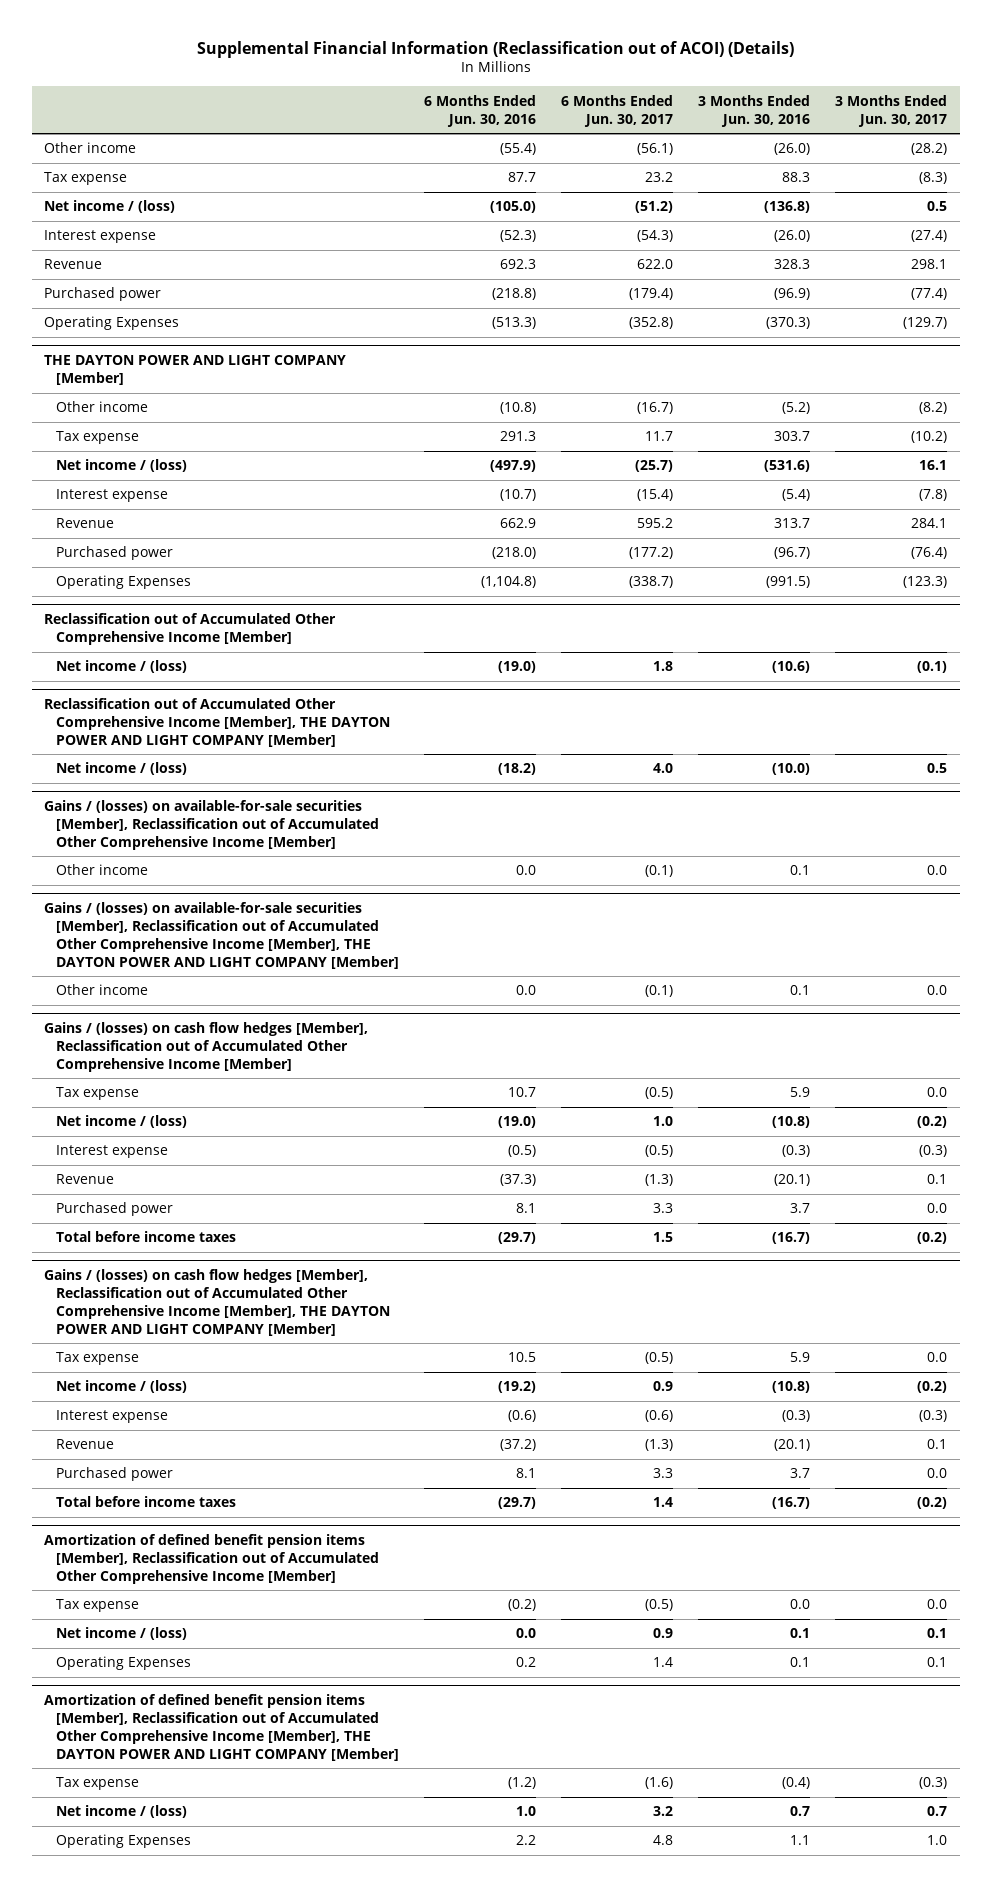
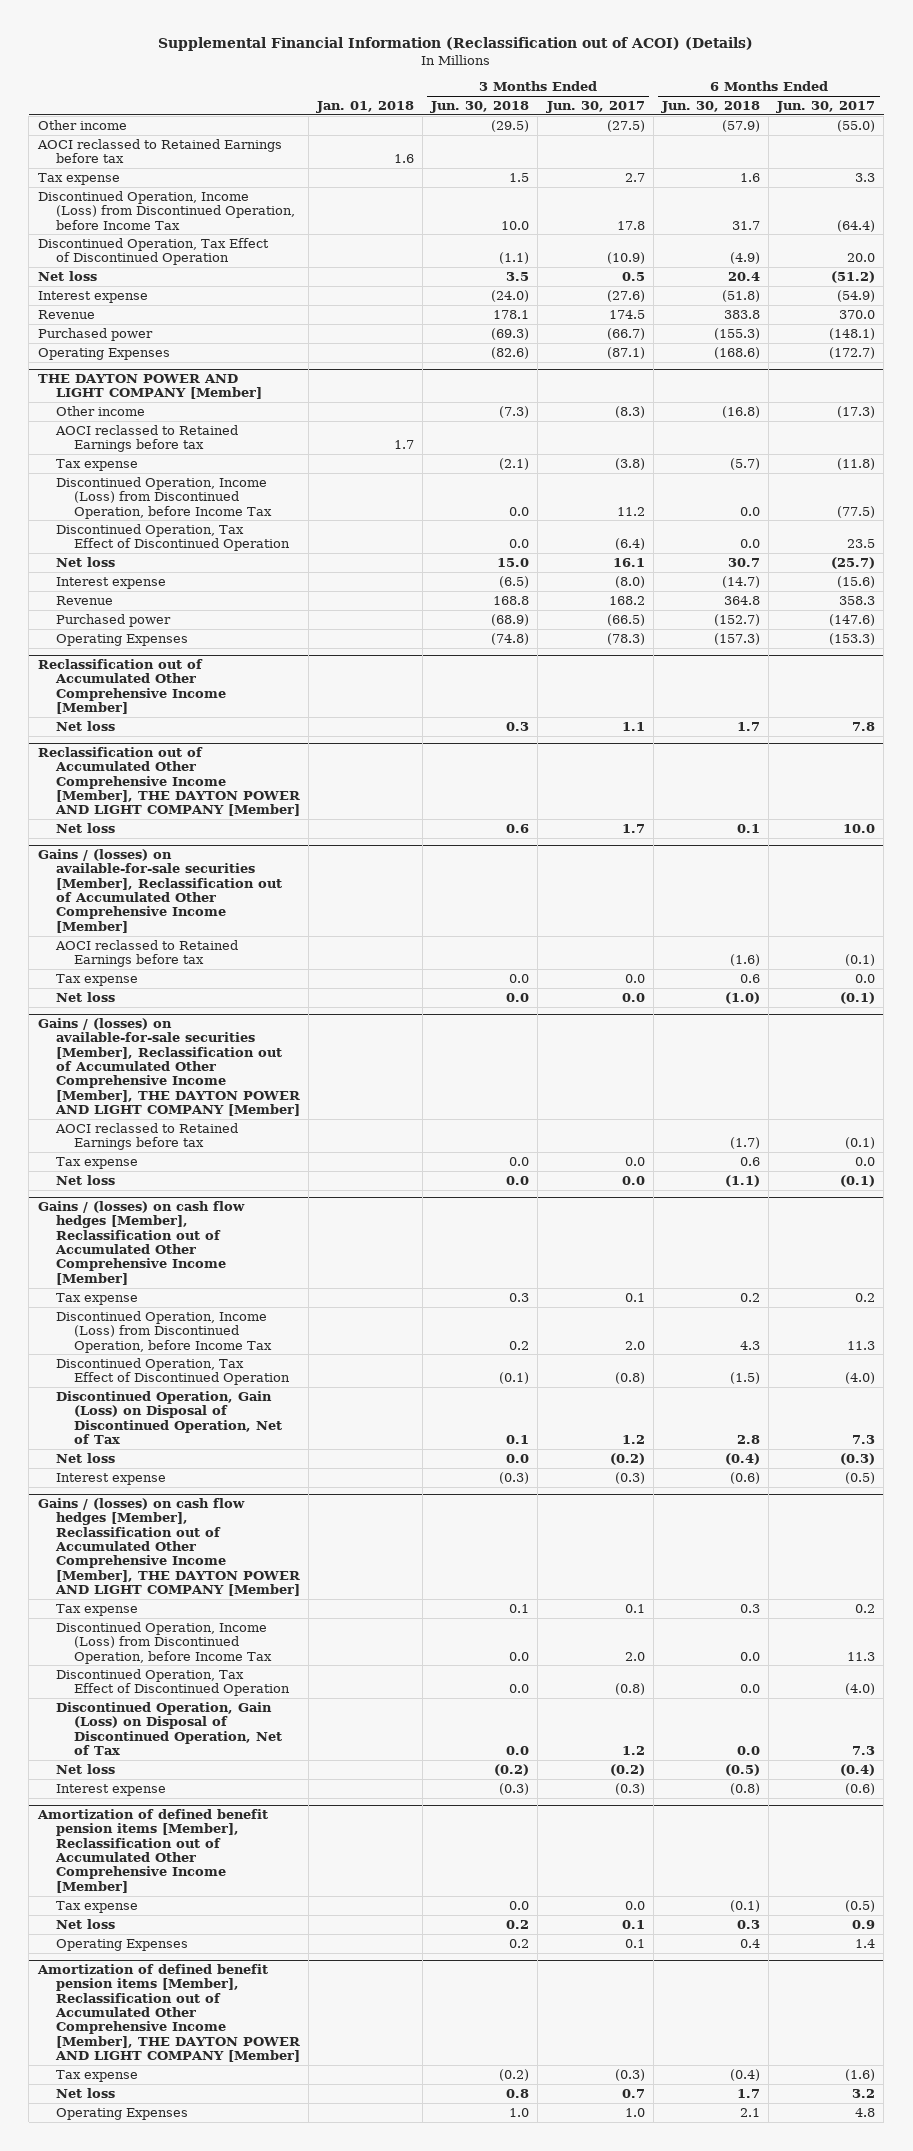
[423,94,536,127] 6 Months Ended Jun. 30, 2016 -> none
[697,94,810,127] 3 Months Ended Jun. 30, 2016 -> none
none -> [315,100,414,113] Jan. 01, 2018
none -> [430,100,530,113] Jun. 30, 2018
none -> [660,100,760,113] Jun. 30, 2018
[636,143,673,156] (56.1) -> [837,119,876,132] (55.0)
[911,143,948,156] (28.2) -> [606,119,645,132] (27.5)
none -> [36,138,282,164] AOCI reclassed to Retained Earnings before tax
[644,172,673,183] 23.2 -> [855,172,876,182] 3.3
[919,172,948,185] (8.3) -> [624,172,645,182] 2.7
none -> [37,190,295,230] Discontinued Operation, Income (Loss) from Discontinued Operation, before Income Tax
none -> [37,237,269,266] Discontinued Operation, Tax Effect of Discontinued Operation
[44,200,176,214] Net income / (loss) -> [37,270,97,281] Net loss
[636,230,673,243] (54.3) -> [837,289,876,302] (54.9)
[911,230,948,243] (27.4) -> [606,289,645,302] (27.6)
[636,259,673,270] 622.0 -> [839,309,876,319] 370.0
[911,259,948,270] 298.1 -> [608,309,645,319] 174.5
[628,288,673,301] (179.4) -> [829,327,876,340] (148.1)
[911,288,948,301] (77.4) -> [606,327,645,340] (66.7)
[628,317,673,330] (352.8) -> [829,346,876,359] (172.7)
[903,317,948,330] (129.7) -> [606,346,645,359] (87.1)
[636,402,673,415] (16.7) -> [837,405,876,418] (17.3)
[919,402,948,415] (8.2) -> [614,405,645,418] (8.3)
none -> [54,424,238,453] AOCI reclassed to Retained Earnings before tax
[644,431,673,442] 11.7 -> [837,457,876,470] (11.8)
[911,431,948,444] (10.2) -> [614,457,645,470] (3.8)
none -> [55,476,272,519] Discontinued Operation, Income (Loss) from Discontinued Operation, before Income Tax
none -> [55,523,290,552] Discontinued Operation, Tax Effect of Discontinued Operation
[55,459,187,473] Net income / (loss) -> [55,556,115,567] Net loss
[636,489,673,502] (15.4) -> [837,575,876,588] (15.6)
[919,489,948,502] (7.8) -> [614,575,645,588] (8.0)
[636,518,673,529] 595.2 -> [839,595,876,605] 358.3
[911,518,948,529] 284.1 -> [608,595,645,605] 168.2
[628,547,673,560] (177.2) -> [829,613,876,626] (147.6)
[911,547,948,560] (76.4) -> [606,613,645,626] (66.5)
[628,576,673,589] (338.7) -> [829,632,876,645] (153.3)
[903,576,948,589] (123.3) -> [606,632,645,645] (78.3)
[55,660,187,674] Net income / (loss) -> [55,720,115,731] Net loss
[652,661,673,672] 1.8 -> [852,721,876,731] 7.8
[917,661,948,674] (0.1) -> [621,721,645,731] 1.1
[55,762,187,776] Net income / (loss) -> [55,822,115,833] Net loss
[652,763,673,774] 4.0 -> [843,823,876,833] 10.0
[927,763,948,774] 0.5 -> [621,823,645,833] 1.7
[55,864,148,876] Other income -> none
none -> [54,939,238,968] AOCI reclassed to Retained Earnings before tax
none -> [55,973,138,986] Tax expense
none -> [55,991,115,1002] Net loss
[55,984,148,996] Other income -> none
none -> [54,1122,238,1151] AOCI reclassed to Retained Earnings before tax
none -> [55,1156,138,1169] Tax expense
none -> [55,1174,115,1185] Net loss
[644,1087,673,1100] (0.5) -> [855,1292,876,1302] 0.2
[927,1087,948,1098] 0.0 -> [624,1292,645,1302] 0.1
none -> [55,1310,272,1353] Discontinued Operation, Income (Loss) from Discontinued Operation, before Income Tax
none -> [55,1357,290,1386] Discontinued Operation, Tax Effect of Discontinued Operation
none -> [55,1390,282,1444] Discontinued Operation, Gain (Loss) on Disposal of Discontinued Operation, Net of Tax
[55,1115,187,1129] Net income / (loss) -> [55,1452,115,1463] Net loss
[652,1116,673,1127] 1.0 -> [840,1452,876,1465] (0.3)
[55,1174,114,1185] Revenue -> none
[55,1202,173,1217] Purchased power -> none
[55,1231,236,1243] Total before income taxes -> none
[644,1352,673,1365] (0.5) -> [855,1603,876,1613] 0.2
[927,1352,948,1363] 0.0 -> [624,1603,645,1613] 0.1
none -> [55,1621,272,1664] Discontinued Operation, Income (Loss) from Discontinued Operation, before Income Tax
none -> [55,1668,290,1697] Discontinued Operation, Tax Effect of Discontinued Operation
none -> [55,1701,282,1755] Discontinued Operation, Gain (Loss) on Disposal of Discontinued Operation, Net of Tax
[55,1380,187,1394] Net income / (loss) -> [55,1763,115,1774] Net loss
[652,1381,673,1392] 0.9 -> [840,1763,876,1776] (0.4)
[55,1439,114,1450] Revenue -> none
[55,1467,173,1482] Purchased power -> none
[55,1496,236,1508] Total before income taxes -> none
[55,1627,187,1641] Net income / (loss) -> [55,1918,115,1929] Net loss
[55,1805,187,1819] Net income / (loss) -> [55,2087,115,2098] Net loss

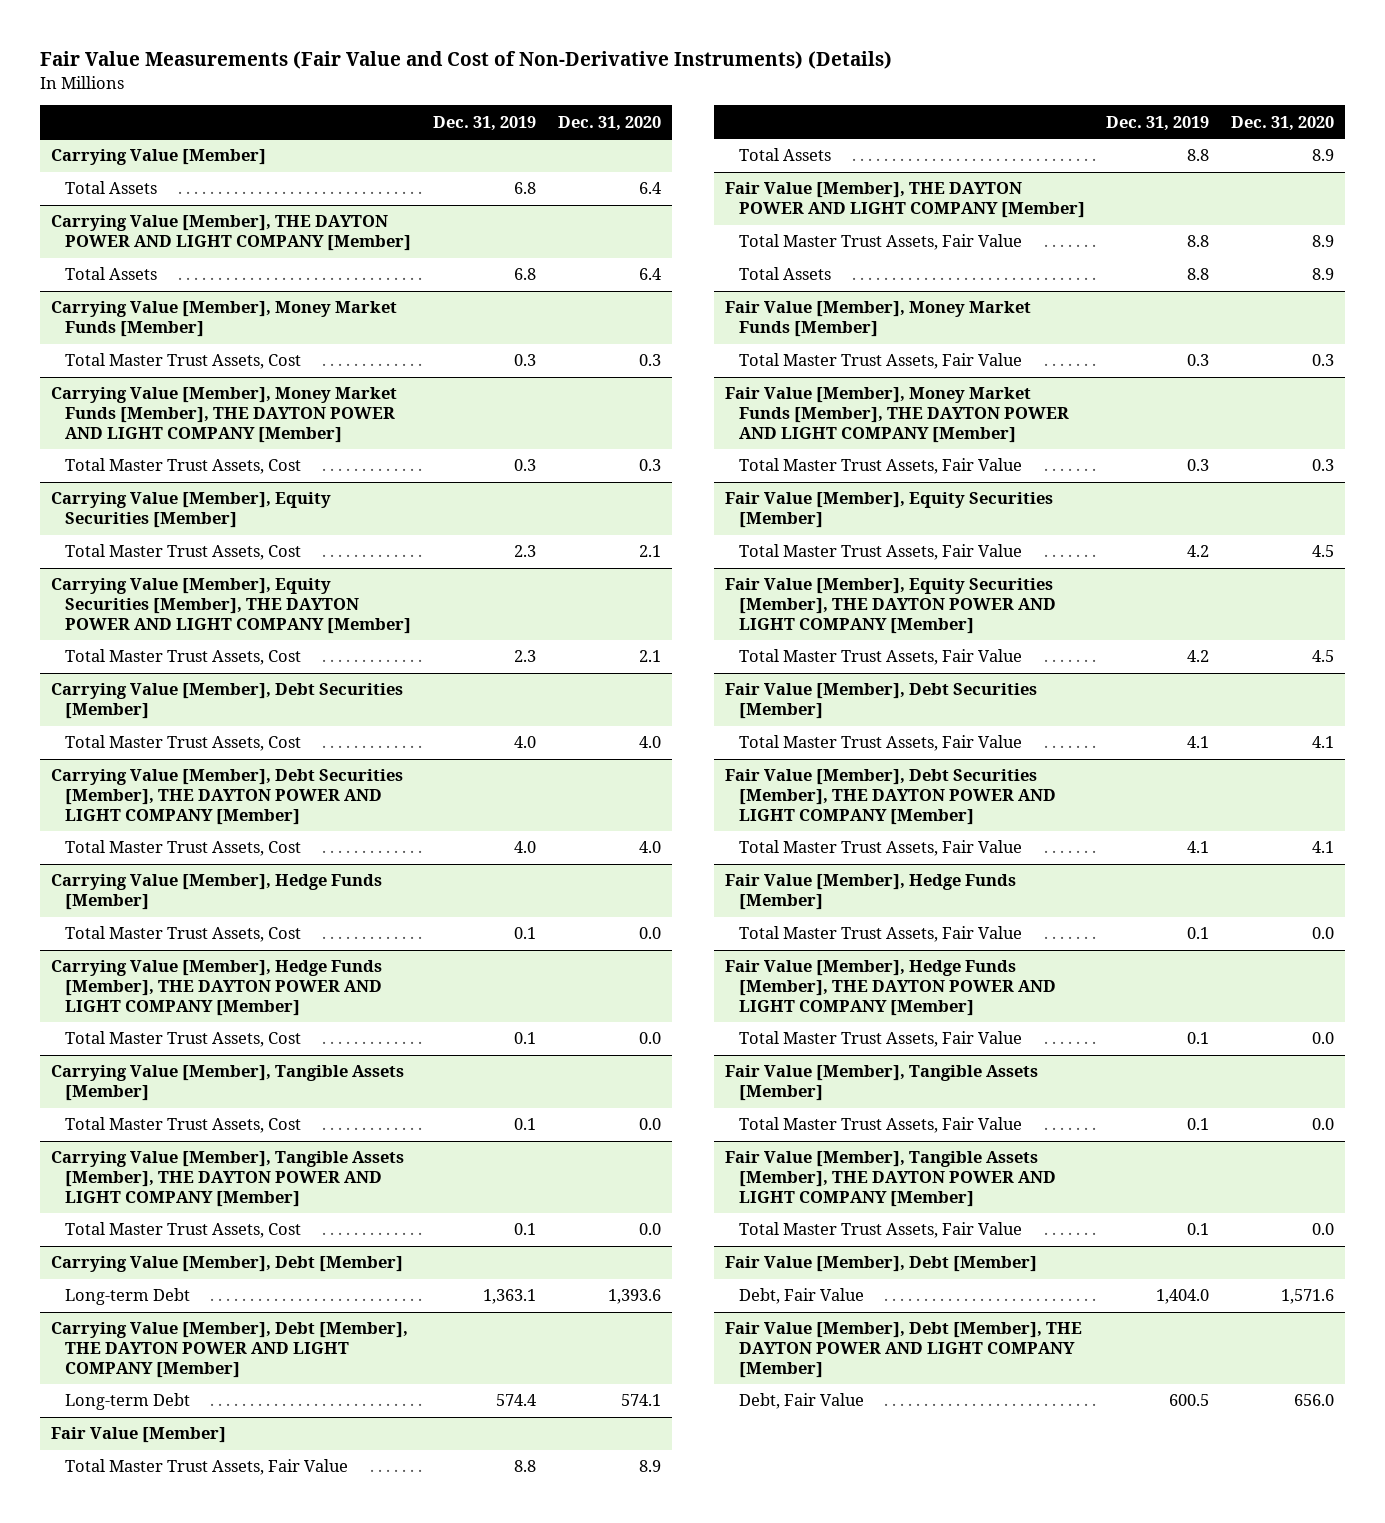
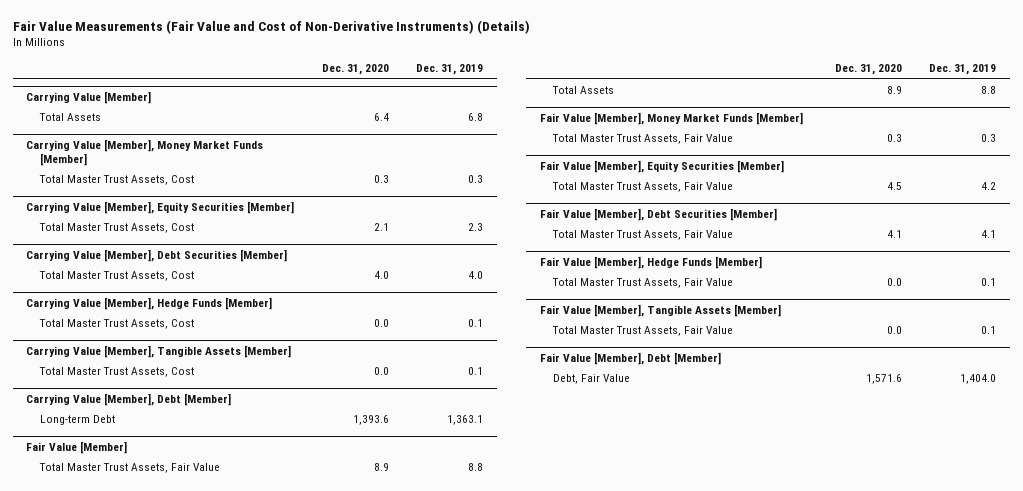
[51,215,412,252] Carrying Value [Member], THE DAYTON POWER AND LIGHT COMPANY [Member] -> none
[65,267,158,281] Total Assets -> none
[51,387,398,443] Carrying Value [Member], Money Market Funds [Member], THE DAYTON POWER AND LIGHT COMPANY [Member] -> none
[65,458,302,475] Total Master Trust Assets, Cost -> none
[51,578,412,634] Carrying Value [Member], Equity Securities [Member], THE DAYTON POWER AND LIGHT COMPANY [Member] -> none
[65,649,302,666] Total Master Trust Assets, Cost -> none
[51,769,404,825] Carrying Value [Member], Debt Securities [Member], THE DAYTON POWER AND LIGHT COMPANY [Member] -> none
[65,840,302,857] Total Master Trust Assets, Cost -> none
[51,960,383,1016] Carrying Value [Member], Hedge Funds [Member], THE DAYTON POWER AND LIGHT COMPANY [Member] -> none
[65,1031,302,1048] Total Master Trust Assets, Cost -> none
[51,1151,405,1207] Carrying Value [Member], Tangible Assets [Member], THE DAYTON POWER AND LIGHT COMPANY [Member] -> none
[65,1222,302,1239] Total Master Trust Assets, Cost -> none
[51,1322,409,1378] Carrying Value [Member], Debt [Member], THE DAYTON POWER AND LIGHT COMPANY [Member] -> none
[65,1393,191,1411] Long-term Debt -> none
[724,182,1085,219] Fair Value [Member], THE DAYTON POWER AND LIGHT COMPANY [Member] -> none
[738,234,1022,251] Total Master Trust Assets, Fair Value -> none
[738,267,831,281] Total Assets -> none
[724,387,1069,443] Fair Value [Member], Money Market Funds [Member], THE DAYTON POWER AND LIGHT COMPANY [Member] -> none
[738,458,1022,475] Total Master Trust Assets, Fair Value -> none
[724,578,1056,634] Fair Value [Member], Equity Securities [Member], THE DAYTON POWER AND LIGHT COMPANY [Member] -> none
[738,649,1022,666] Total Master Trust Assets, Fair Value -> none
[724,769,1056,825] Fair Value [Member], Debt Securities [Member], THE DAYTON POWER AND LIGHT COMPANY [Member] -> none
[738,840,1022,857] Total Master Trust Assets, Fair Value -> none
[724,960,1056,1016] Fair Value [Member], Hedge Funds [Member], THE DAYTON POWER AND LIGHT COMPANY [Member] -> none
[738,1031,1022,1048] Total Master Trust Assets, Fair Value -> none
[724,1151,1056,1207] Fair Value [Member], Tangible Assets [Member], THE DAYTON POWER AND LIGHT COMPANY [Member] -> none
[738,1222,1022,1239] Total Master Trust Assets, Fair Value -> none
[724,1322,1082,1378] Fair Value [Member], Debt [Member], THE DAYTON POWER AND LIGHT COMPANY [Member] -> none
[738,1393,864,1410] Debt, Fair Value -> none

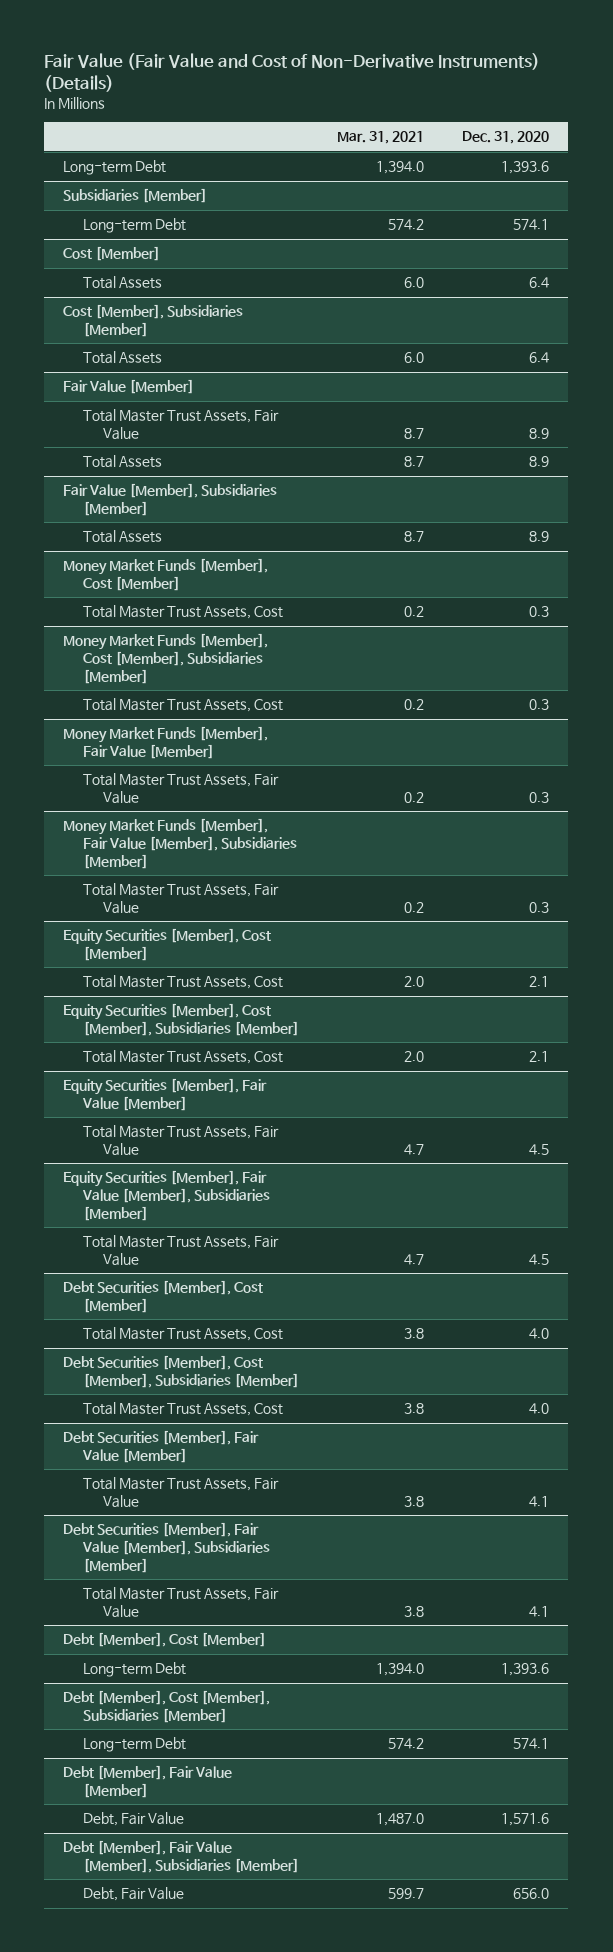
[12,19,530,34] Fair Value Measurements (Fair Value and Cost of Non-Derivative Instruments) (Details) -> [44,52,541,92] Fair Value (Fair Value and Cost of Non-Derivative Instruments) (Details)
[416,64,484,76] Dec. 31, 2019 -> none
none -> [337,131,425,145] Mar. 31, 2021
[26,91,152,105] Carrying Value [Member] -> none
[38,113,101,122] Total Assets -> none
[26,139,264,166] Carrying Value [Member], Money Market Funds [Member] -> none
[38,175,194,186] Total Master Trust Assets, Cost -> none
[26,201,295,215] Carrying Value [Member], Equity Securities [Member] -> none
[38,223,194,234] Total Master Trust Assets, Cost -> none
[26,249,288,263] Carrying Value [Member], Debt Securities [Member] -> none
[38,271,194,282] Total Master Trust Assets, Cost -> none
[26,297,273,311] Carrying Value [Member], Hedge Funds [Member] -> none
[38,319,194,330] Total Master Trust Assets, Cost -> none
[26,345,292,359] Carrying Value [Member], Tangible Assets [Member] -> none
[38,367,194,378] Total Master Trust Assets, Cost -> none
[26,393,232,407] Carrying Value [Member], Debt [Member] -> none
none -> [63,188,208,204] Subsidiaries [Member]
none -> [83,218,187,234] Long-term Debt
none -> [63,246,161,262] Cost [Member]
none -> [83,276,163,290] Total Assets
none -> [63,304,244,338] Cost [Member], Subsidiaries [Member]
none -> [83,351,163,365] Total Assets
none -> [63,483,278,517] Fair Value [Member], Subsidiaries [Member]
none -> [83,530,163,544] Total Assets
none -> [63,558,269,592] Money Market Funds [Member], Cost [Member]
none -> [83,605,284,620] Total Master Trust Assets, Cost
none -> [63,633,269,684] Money Market Funds [Member], Cost [Member], Subsidiaries [Member]
none -> [83,698,284,713] Total Master Trust Assets, Cost
[539,112,803,126] Fair Value [Member], Money Market Funds [Member] -> [63,726,269,760] Money Market Funds [Member], Fair Value [Member]
none -> [63,818,298,869] Money Market Funds [Member], Fair Value [Member], Subsidiaries [Member]
none -> [83,883,280,915] Total Master Trust Assets, Fair Value
none -> [63,928,272,962] Equity Securities [Member], Cost [Member]
none -> [83,975,284,990] Total Master Trust Assets, Cost
none -> [63,1003,300,1037] Equity Securities [Member], Cost [Member], Subsidiaries [Member]
none -> [83,1050,284,1065] Total Master Trust Assets, Cost
[539,160,784,174] Fair Value [Member], Equity Securities [Member] -> [63,1078,268,1112] Equity Securities [Member], Fair Value [Member]
none -> [63,1170,271,1221] Equity Securities [Member], Fair Value [Member], Subsidiaries [Member]
none -> [83,1235,280,1267] Total Master Trust Assets, Fair Value
none -> [63,1280,264,1314] Debt Securities [Member], Cost [Member]
none -> [83,1327,284,1342] Total Master Trust Assets, Cost
none -> [63,1355,300,1389] Debt Securities [Member], Cost [Member], Subsidiaries [Member]
none -> [83,1402,284,1417] Total Master Trust Assets, Cost
[539,208,777,222] Fair Value [Member], Debt Securities [Member] -> [63,1430,260,1464] Debt Securities [Member], Fair Value [Member]
[539,256,762,270] Fair Value [Member], Hedge Funds [Member] -> none
[539,304,781,318] Fair Value [Member], Tangible Assets [Member] -> none
[551,326,733,337] Total Master Trust Assets, Fair Value -> none
none -> [63,1522,271,1573] Debt Securities [Member], Fair Value [Member], Subsidiaries [Member]
[886,278,902,287] 0.0 -> [529,1606,550,1618] 4.1
none -> [63,1632,267,1648] Debt [Member], Cost [Member]
none -> [83,1662,187,1678] Long-term Debt
none -> [63,1690,271,1724] Debt [Member], Cost [Member], Subsidiaries [Member]
none -> [83,1737,187,1753] Long-term Debt
[539,352,721,366] Fair Value [Member], Debt [Member] -> [63,1765,233,1799] Debt [Member], Fair Value [Member]
none -> [63,1840,300,1874] Debt [Member], Fair Value [Member], Subsidiaries [Member]
none -> [83,1887,185,1902] Debt, Fair Value

